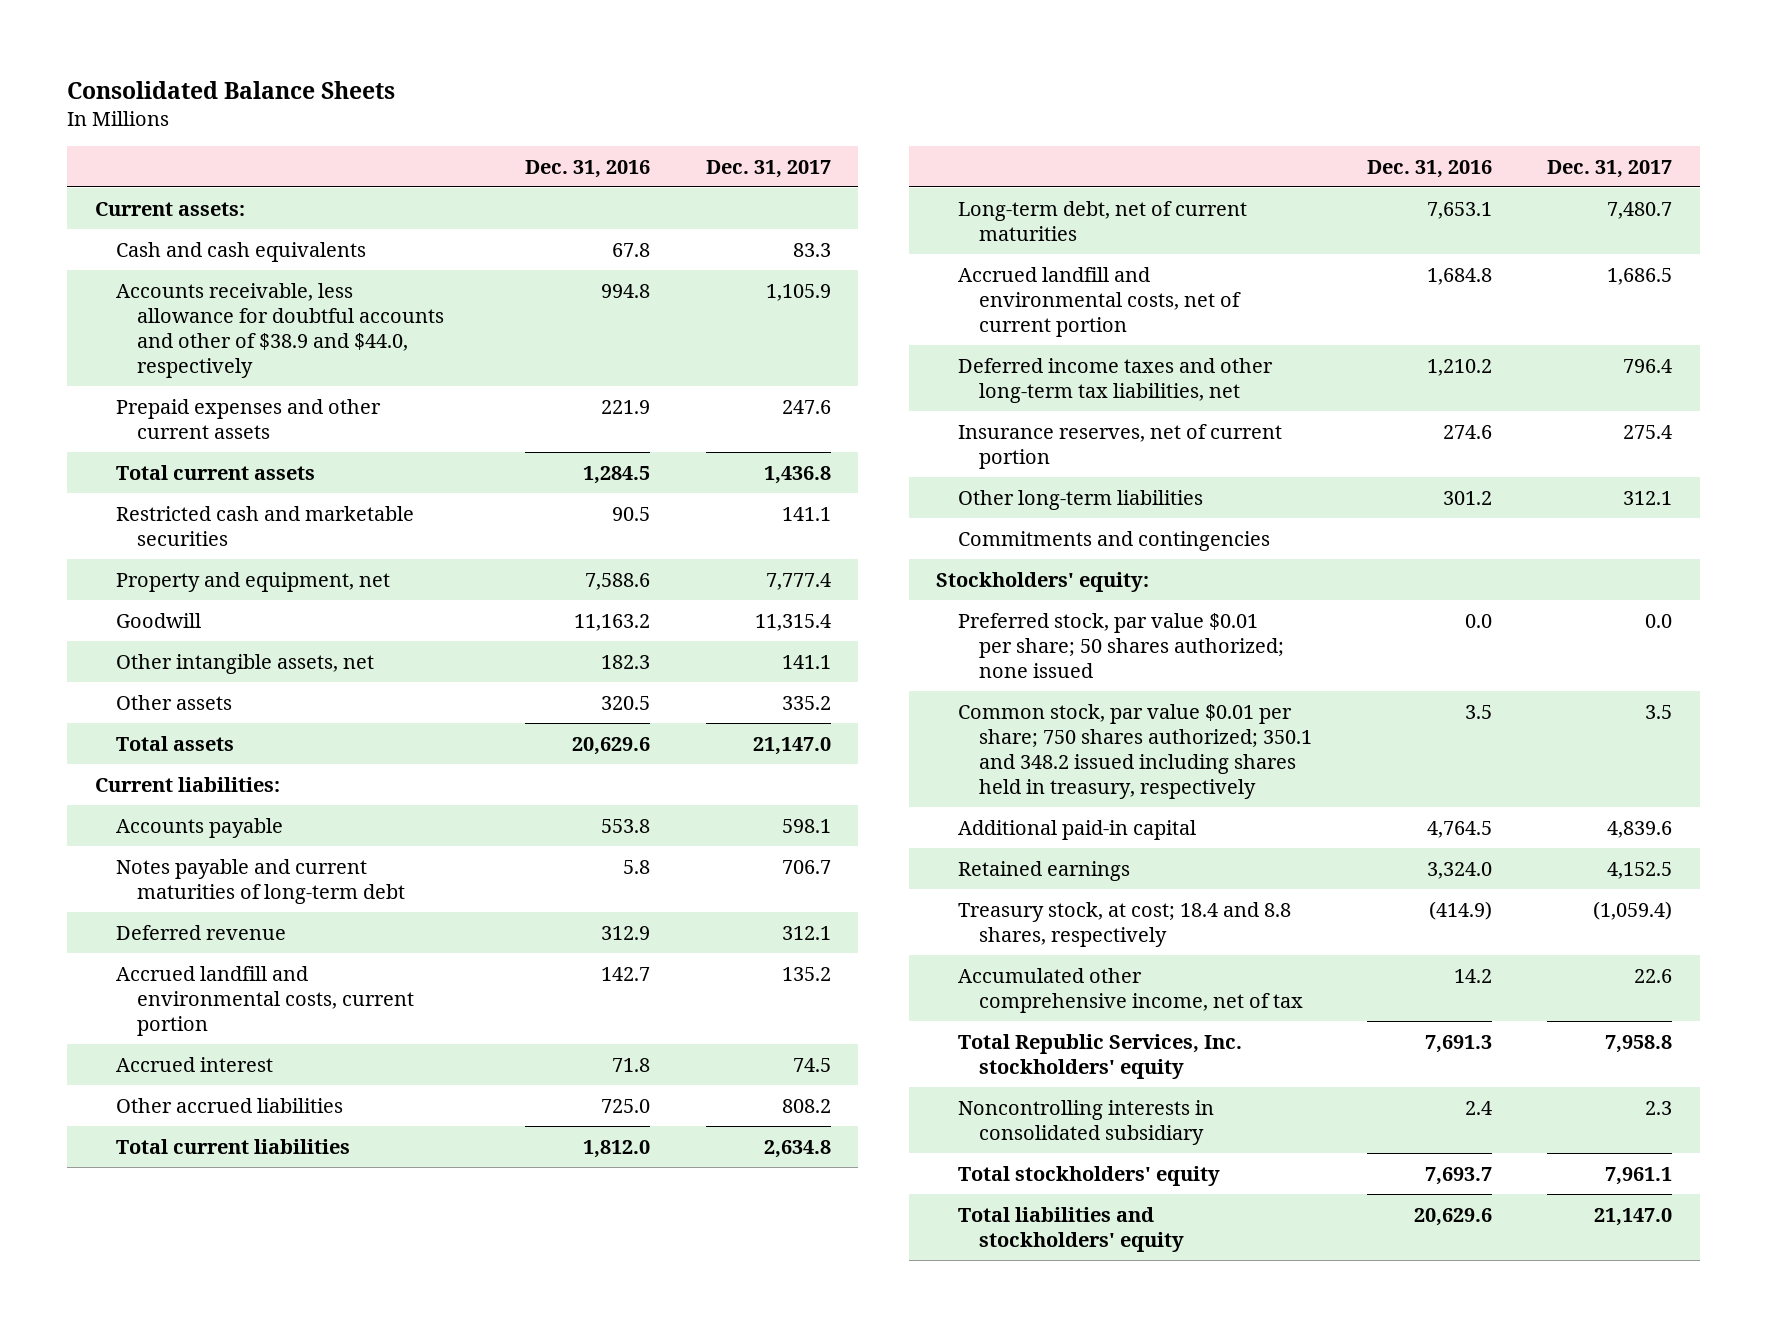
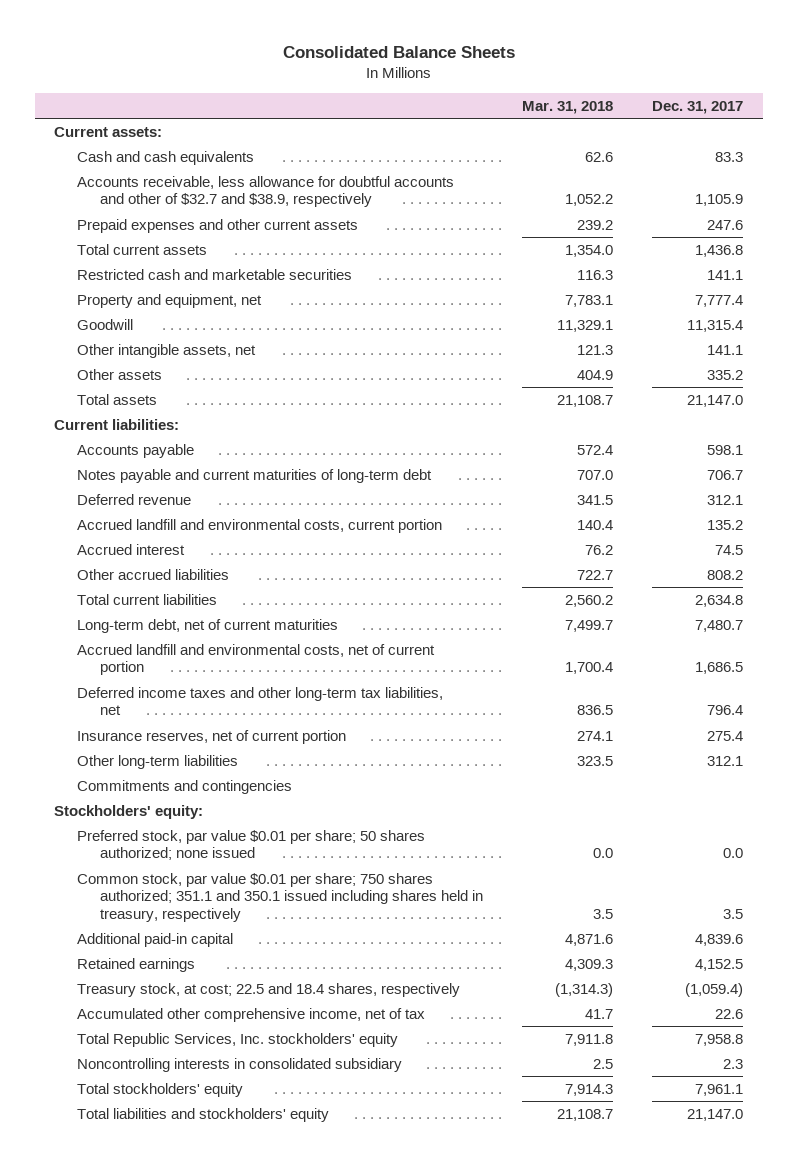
[525,159,651,178] Dec. 31, 2016 -> none
none -> [521,100,613,114] Mar. 31, 2018
[116,282,445,378] Accounts receivable, less allowance for doubtful accounts and other of $38.9 and $44.0, respectively -> [77,175,455,208] Accounts receivable, less allowance for doubtful accounts and other of $32.7 and $38.9, respectively
[957,703,1312,799] Common stock, par value $0.01 per share; 750 shares authorized; 350.1 and 348.2 issued including shares held in treasury, respectively -> [77,872,483,922] Common stock, par value $0.01 per share; 750 shares authorized; 351.1 and 350.1 issued including shares held in treasury, respectively
[957,901,1291,947] Treasury stock, at cost; 18.4 and 8.8 shares, respectively -> [77,982,461,997] Treasury stock, at cost; 22.5 and 18.4 shares, respectively

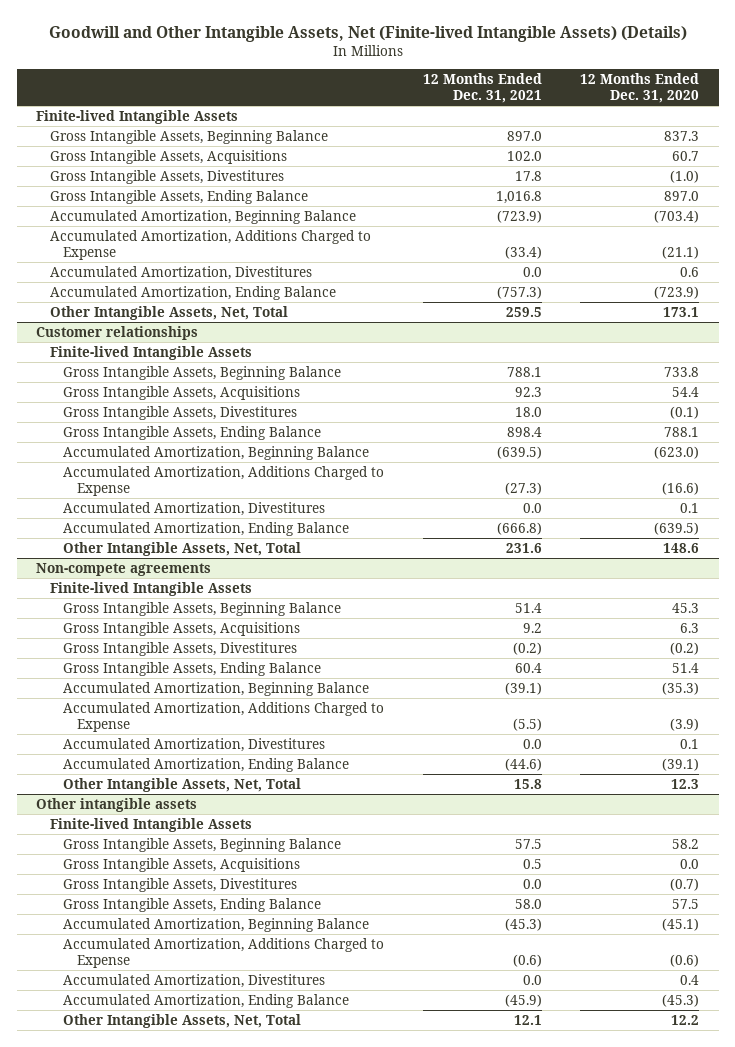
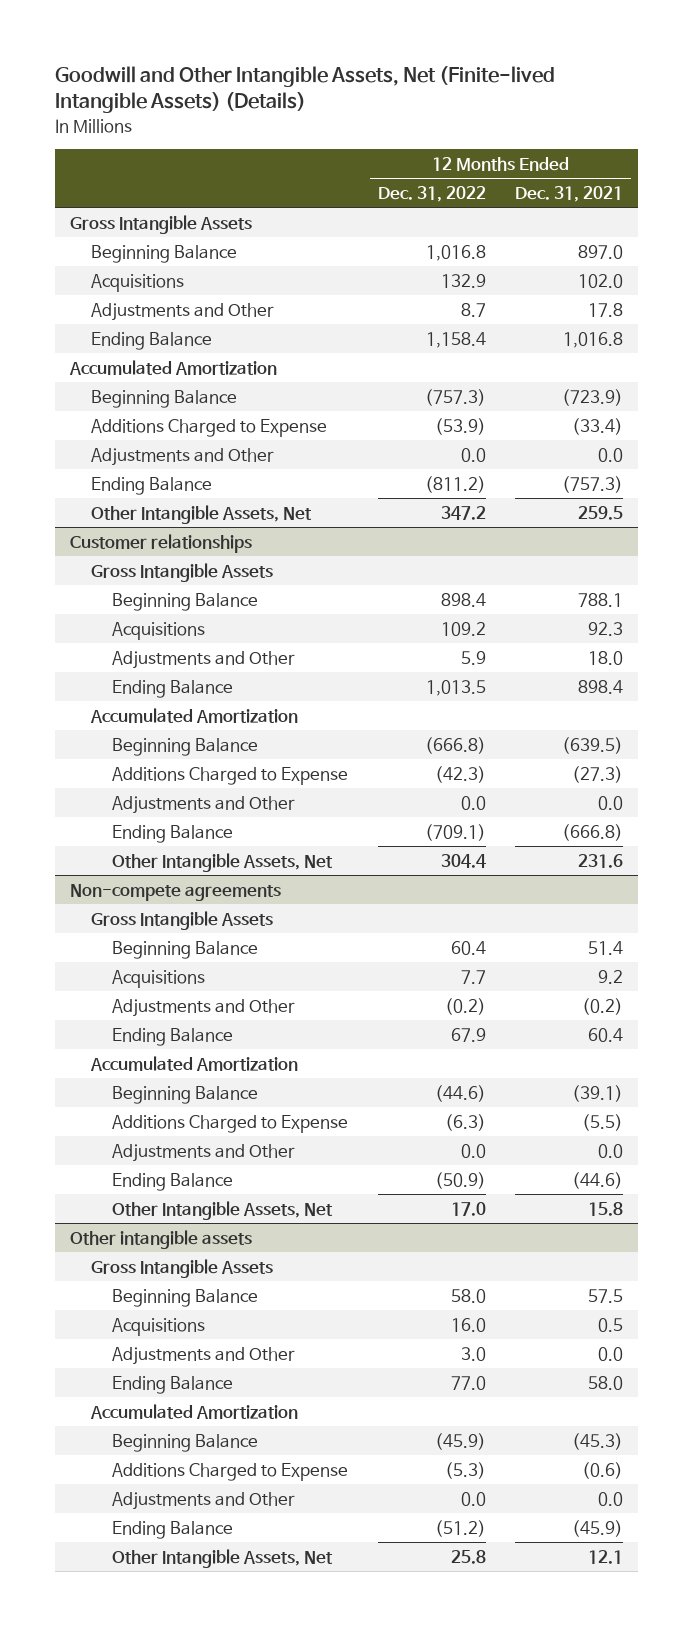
[580,73,700,104] 12 Months Ended Dec. 31, 2020 -> none
none -> [377,185,486,202] Dec. 31, 2022
[35,109,238,124] Finite-lived Intangible Assets -> [69,214,252,234] Gross Intangible Assets
[49,129,328,144] Gross Intangible Assets, Beginning Balance -> [91,244,238,263] Beginning Balance
[49,149,287,164] Gross Intangible Assets, Acquisitions -> [91,273,185,292] Acquisitions
[49,169,284,184] Gross Intangible Assets, Divestitures -> [91,302,275,321] Adjustments and Other
[49,189,308,204] Gross Intangible Assets, Ending Balance -> [91,331,213,350] Ending Balance
none -> [68,359,277,375] Accumulated Amortization
[49,209,356,224] Accumulated Amortization, Beginning Balance -> [91,389,238,408] Beginning Balance
[49,229,371,260] Accumulated Amortization, Additions Charged to Expense -> [91,418,328,437] Additions Charged to Expense
[49,265,312,280] Accumulated Amortization, Divestitures -> [91,447,275,466] Adjustments and Other
[49,285,336,300] Accumulated Amortization, Ending Balance -> [91,476,213,495] Ending Balance
[49,305,288,320] Other Intangible Assets, Net, Total -> [91,504,313,524] Other Intangible Assets, Net
[49,345,252,360] Finite-lived Intangible Assets -> [91,562,274,582] Gross Intangible Assets
[63,365,342,380] Gross Intangible Assets, Beginning Balance -> [112,592,259,611] Beginning Balance
[63,385,301,400] Gross Intangible Assets, Acquisitions -> [112,621,206,640] Acquisitions
[63,405,298,420] Gross Intangible Assets, Divestitures -> [112,650,296,669] Adjustments and Other
[63,425,322,440] Gross Intangible Assets, Ending Balance -> [112,679,234,698] Ending Balance
none -> [90,707,299,723] Accumulated Amortization
[63,445,370,460] Accumulated Amortization, Beginning Balance -> [112,737,259,756] Beginning Balance
[63,465,385,496] Accumulated Amortization, Additions Charged to Expense -> [112,766,349,785] Additions Charged to Expense
[63,501,326,516] Accumulated Amortization, Divestitures -> [112,795,296,814] Adjustments and Other
[63,521,350,536] Accumulated Amortization, Ending Balance -> [112,824,234,843] Ending Balance
[63,541,302,556] Other Intangible Assets, Net, Total -> [112,852,334,872] Other Intangible Assets, Net
[49,581,252,596] Finite-lived Intangible Assets -> [91,910,274,930] Gross Intangible Assets
[63,601,342,616] Gross Intangible Assets, Beginning Balance -> [112,940,259,959] Beginning Balance
[63,621,301,636] Gross Intangible Assets, Acquisitions -> [112,969,206,988] Acquisitions
[63,641,298,656] Gross Intangible Assets, Divestitures -> [112,998,296,1017] Adjustments and Other
[63,661,322,676] Gross Intangible Assets, Ending Balance -> [112,1027,234,1046] Ending Balance
none -> [90,1055,299,1071] Accumulated Amortization
[63,681,370,696] Accumulated Amortization, Beginning Balance -> [112,1085,259,1104] Beginning Balance
[63,701,385,732] Accumulated Amortization, Additions Charged to Expense -> [112,1114,349,1133] Additions Charged to Expense
[63,737,326,752] Accumulated Amortization, Divestitures -> [112,1143,296,1162] Adjustments and Other
[63,757,350,772] Accumulated Amortization, Ending Balance -> [112,1172,234,1191] Ending Balance
[63,777,302,792] Other Intangible Assets, Net, Total -> [112,1200,334,1220] Other Intangible Assets, Net
[49,817,252,832] Finite-lived Intangible Assets -> [91,1258,274,1278] Gross Intangible Assets
[63,837,342,852] Gross Intangible Assets, Beginning Balance -> [112,1288,259,1307] Beginning Balance
[63,857,301,872] Gross Intangible Assets, Acquisitions -> [112,1317,206,1336] Acquisitions
[63,877,298,892] Gross Intangible Assets, Divestitures -> [112,1346,296,1365] Adjustments and Other
[63,897,322,912] Gross Intangible Assets, Ending Balance -> [112,1375,234,1394] Ending Balance
none -> [90,1403,299,1419] Accumulated Amortization
[63,917,370,932] Accumulated Amortization, Beginning Balance -> [112,1433,259,1452] Beginning Balance
[63,937,385,968] Accumulated Amortization, Additions Charged to Expense -> [112,1462,349,1481] Additions Charged to Expense
[63,973,326,988] Accumulated Amortization, Divestitures -> [112,1491,296,1510] Adjustments and Other
[63,993,350,1008] Accumulated Amortization, Ending Balance -> [112,1520,234,1539] Ending Balance
[63,1013,302,1028] Other Intangible Assets, Net, Total -> [112,1548,334,1568] Other Intangible Assets, Net

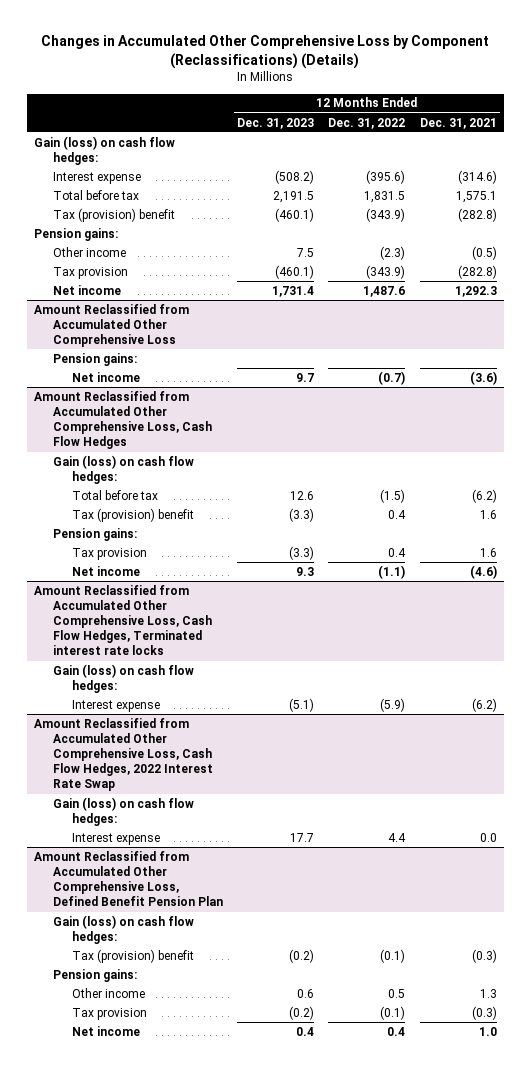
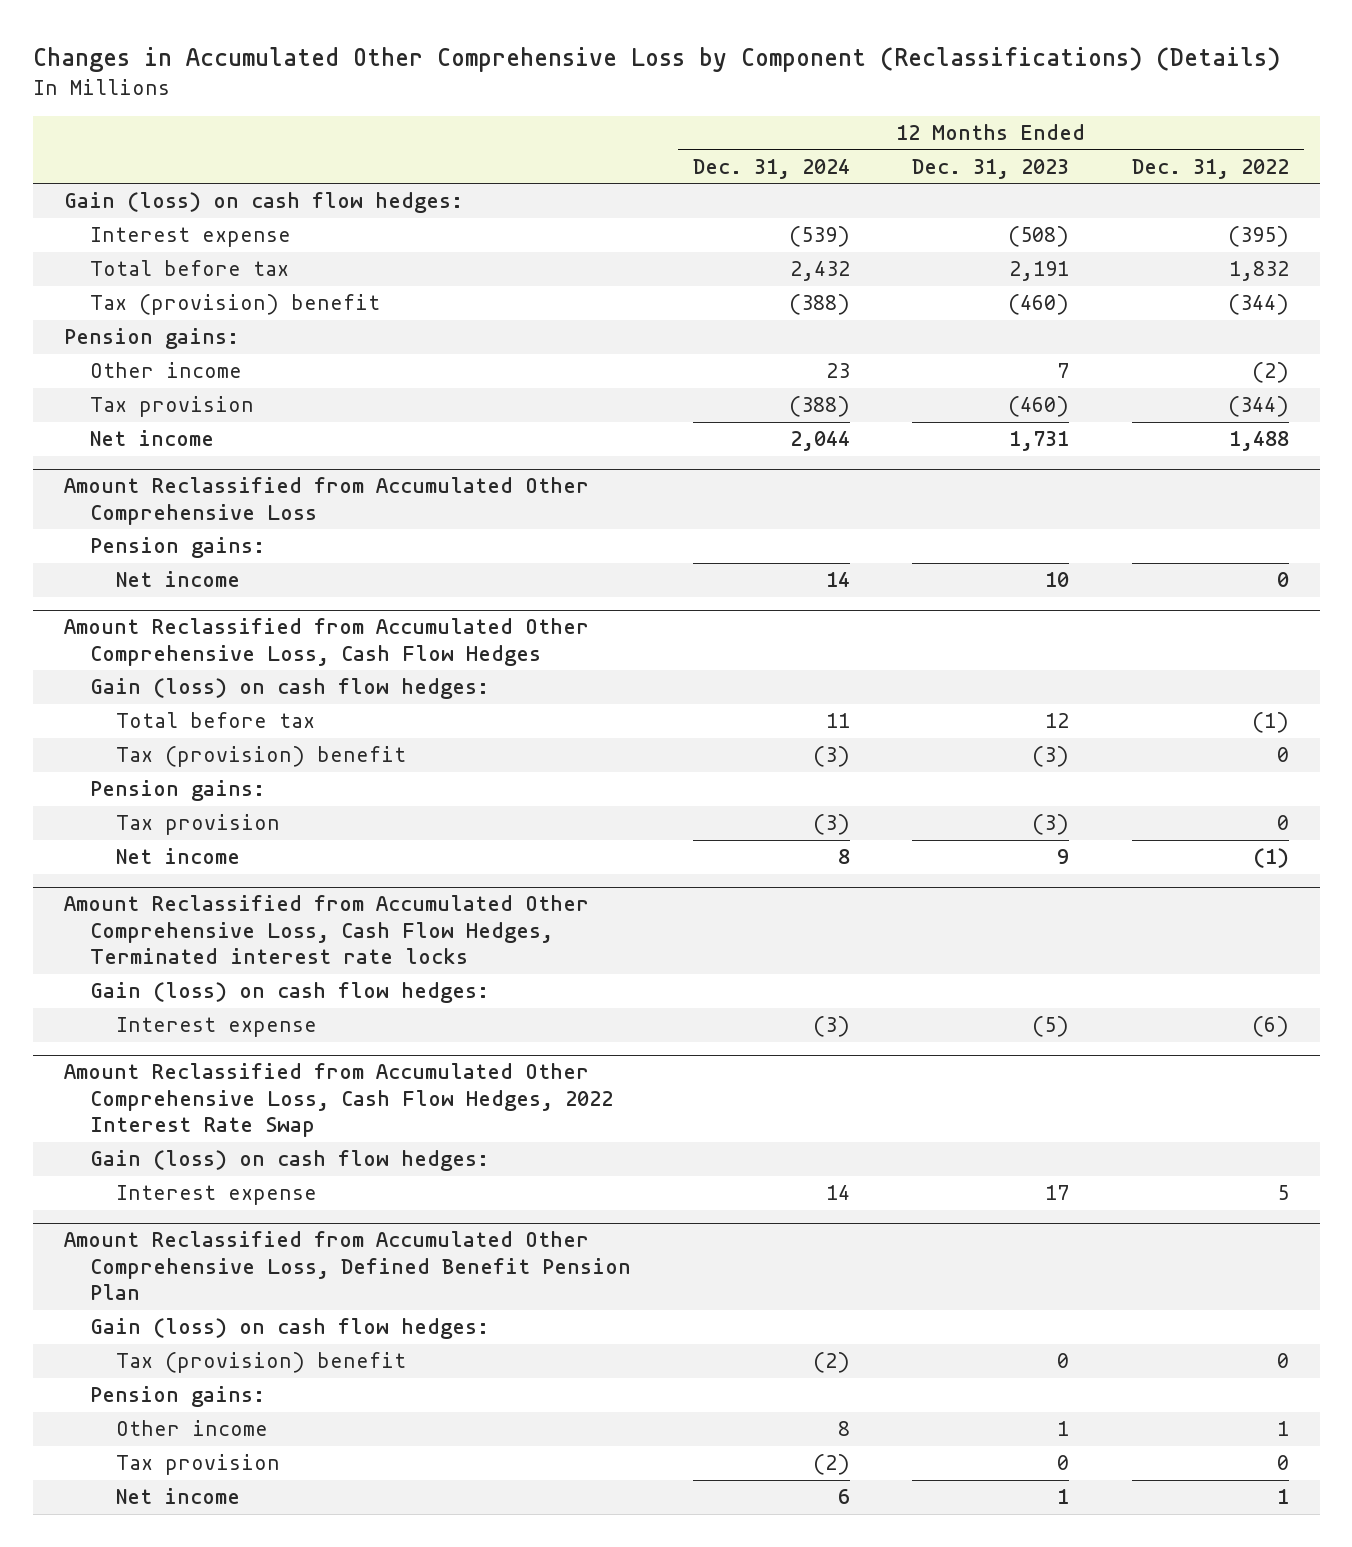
[419,117,497,129] Dec. 31, 2021 -> none
none -> [693,158,851,179] Dec. 31, 2024
[275,169,315,184] (508.2) -> [1008,226,1070,248] (508)
[366,169,406,184] (395.6) -> [1227,226,1289,248] (395)
[273,190,315,203] 2,191.5 -> [1009,261,1070,282] 2,191
[364,190,406,203] 1,831.5 -> [1228,261,1289,282] 1,832
[275,207,315,222] (460.1) -> [1008,294,1070,316] (460)
[366,207,406,222] (343.9) -> [1227,294,1289,316] (344)
[297,247,315,257] 7.5 -> [1057,363,1070,379] 7
[380,245,406,260] (2.3) -> [1251,362,1289,384] (2)
[275,264,315,279] (460.1) -> [1008,396,1070,418] (460)
[366,264,406,279] (343.9) -> [1227,396,1289,418] (344)
[272,285,315,297] 1,731.4 -> [1009,431,1070,452] 1,731
[363,285,406,297] 1,487.6 -> [1228,431,1289,452] 1,488
[296,372,315,382] 9.7 -> [1045,572,1070,588] 10
[378,370,406,385] (0.7) -> [1276,572,1289,588] 0
[290,490,315,500] 12.6 -> [1045,713,1070,729] 12
[380,488,406,503] (1.5) -> [1251,712,1289,734] (1)
[289,507,315,522] (3.3) -> [1032,746,1070,768] (3)
[388,509,407,519] 0.4 -> [1276,747,1289,763] 0
[289,545,315,560] (3.3) -> [1032,814,1070,836] (3)
[388,547,407,557] 0.4 -> [1276,815,1289,831] 0
[296,566,315,576] 9.3 -> [1057,849,1070,865] 9
[378,564,406,579] (1.1) -> [1252,848,1289,869] (1)
[289,697,315,712] (5.1) -> [1032,1016,1070,1038] (5)
[380,697,406,712] (5.9) -> [1251,1016,1289,1038] (6)
[290,832,315,842] 17.7 -> [1045,1185,1070,1201] 17
[388,832,407,842] 4.4 -> [1276,1185,1289,1201] 5
[289,948,315,963] (0.2) -> [1057,1353,1070,1369] 0
[380,948,406,963] (0.1) -> [1276,1353,1289,1369] 0
[297,988,315,998] 0.6 -> [1057,1421,1070,1437] 1
[388,988,406,998] 0.5 -> [1276,1421,1289,1437] 1
[289,1005,315,1020] (0.2) -> [1057,1455,1070,1471] 0
[380,1005,406,1020] (0.1) -> [1276,1455,1289,1471] 0
[296,1026,315,1036] 0.4 -> [1057,1489,1070,1505] 1
[387,1026,406,1036] 0.4 -> [1276,1489,1289,1505] 1

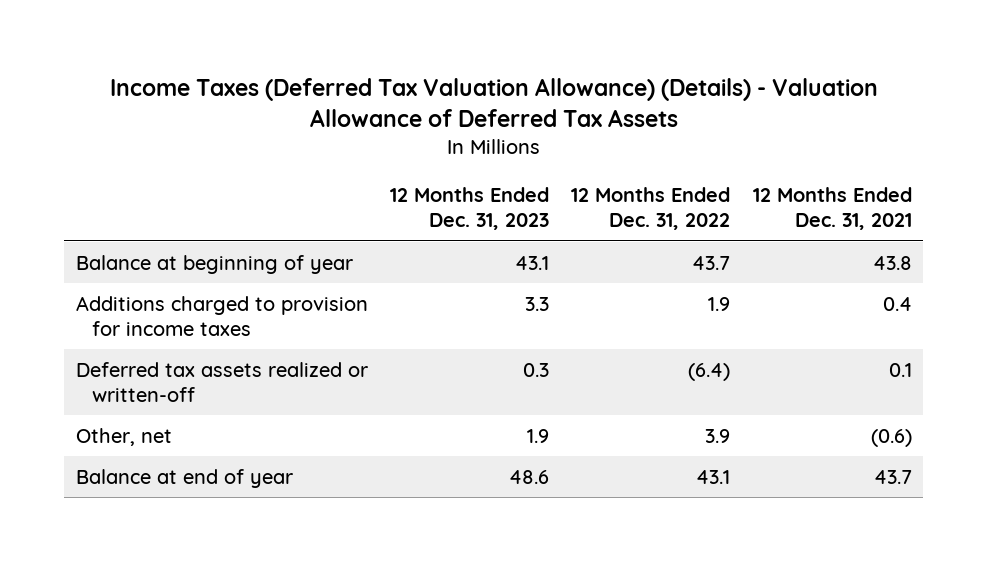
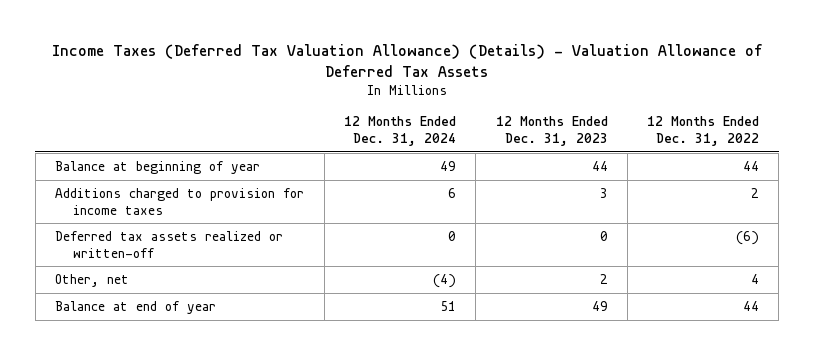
[752,186,912,231] 12 Months Ended Dec. 31, 2021 -> none
none -> [343,116,456,146] 12 Months Ended Dec. 31, 2024
[514,255,549,270] 43.1 -> [591,161,608,172] 44
[692,255,731,270] 43.7 -> [743,161,760,172] 44
[524,296,549,311] 3.3 -> [599,188,608,199] 3
[708,296,731,311] 1.9 -> [751,188,760,199] 2
[522,362,549,377] 0.3 -> [599,231,608,242] 0
[688,362,731,381] (6.4) -> [736,231,760,246] (6)
[526,428,549,443] 1.9 -> [599,274,608,285] 2
[705,428,731,443] 3.9 -> [751,274,760,285] 4
[508,469,549,484] 48.6 -> [591,301,608,312] 49
[696,469,731,484] 43.1 -> [743,301,760,312] 44

